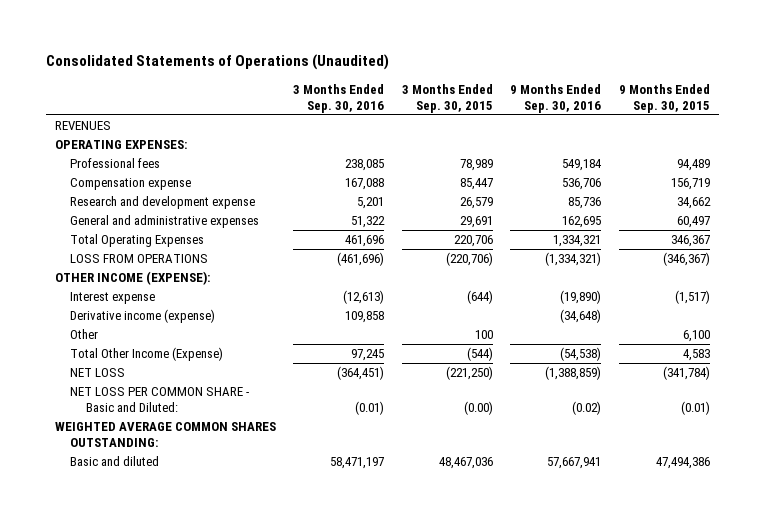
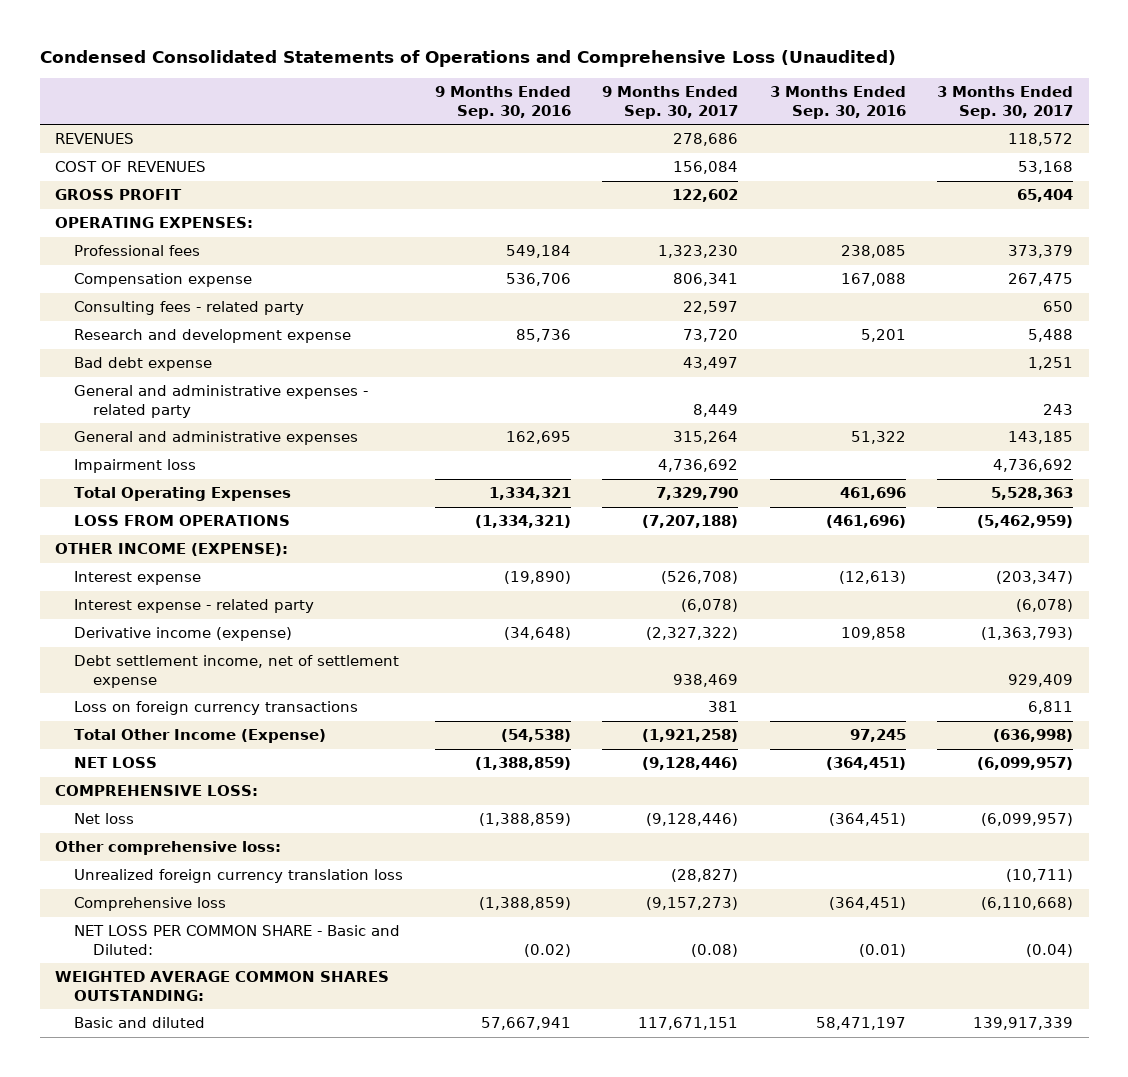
[45,54,389,71] Consolidated Statements of Operations (Unaudited) -> [39,50,896,68] Condensed Consolidated Statements of Operations and Comprehensive Loss (Unaudited)
[401,83,493,113] 3 Months Ended Sep. 30, 2015 -> none
[618,83,710,113] 9 Months Ended Sep. 30, 2015 -> none
none -> [602,86,739,119] 9 Months Ended Sep. 30, 2017
none -> [936,86,1073,119] 3 Months Ended Sep. 30, 2017
none -> [55,161,207,173] COST OF REVENUES
none -> [55,189,183,201] GROSS PROFIT
none -> [74,301,305,316] Consulting fees - related party
none -> [74,357,213,372] Bad debt expense
none -> [74,385,369,418] General and administrative expenses - related party
none -> [74,459,197,474] Impairment loss
none -> [74,599,315,614] Interest expense - related party
[70,329,99,340] Other -> none
none -> [74,655,400,688] Debt settlement income, net of settlement expense
none -> [74,701,359,716] Loss on foreign currency transactions
none -> [55,785,259,797] COMPREHENSIVE LOSS:
none -> [74,813,135,825] Net loss
none -> [55,841,282,856] Other comprehensive loss:
none -> [74,869,404,884] Unrealized foreign currency translation loss
none -> [74,897,227,912] Comprehensive loss

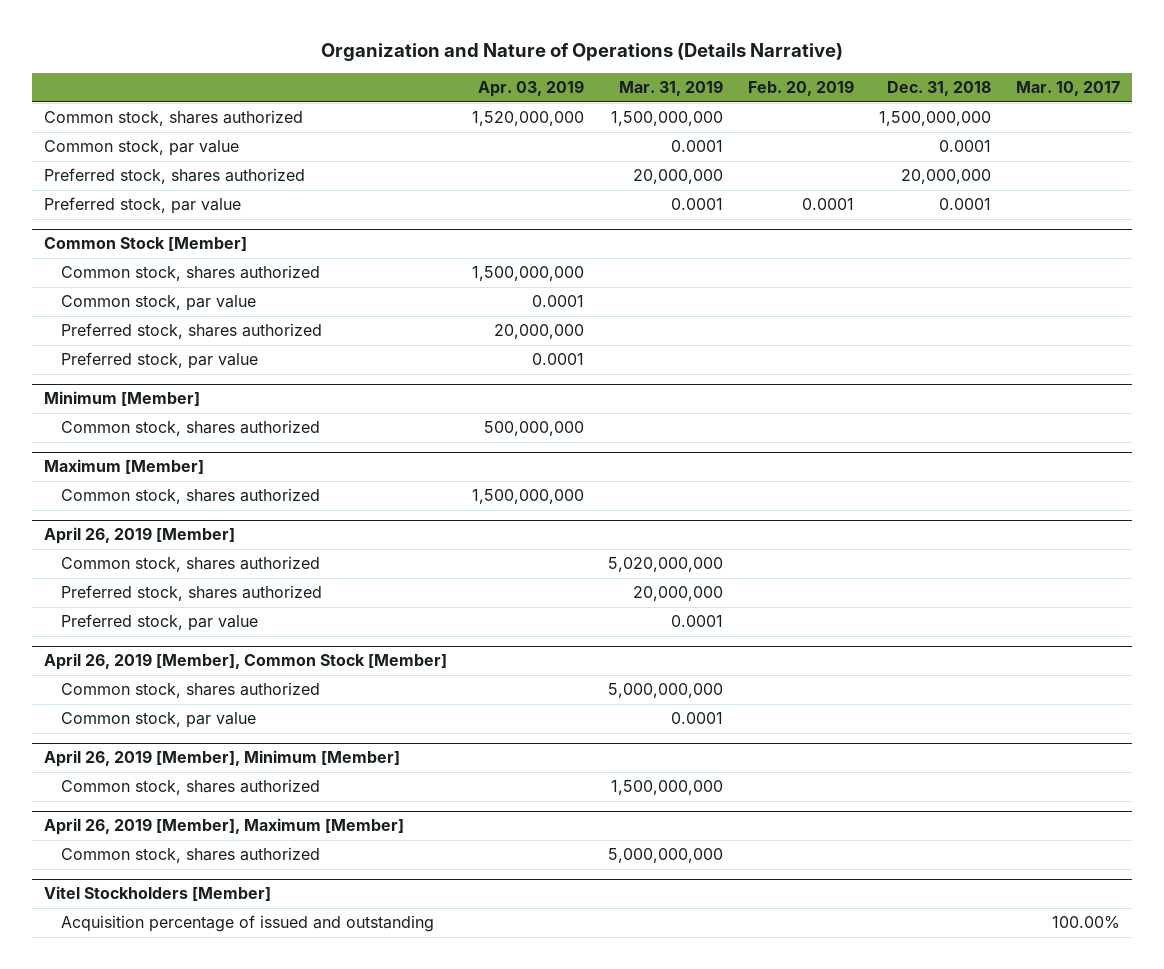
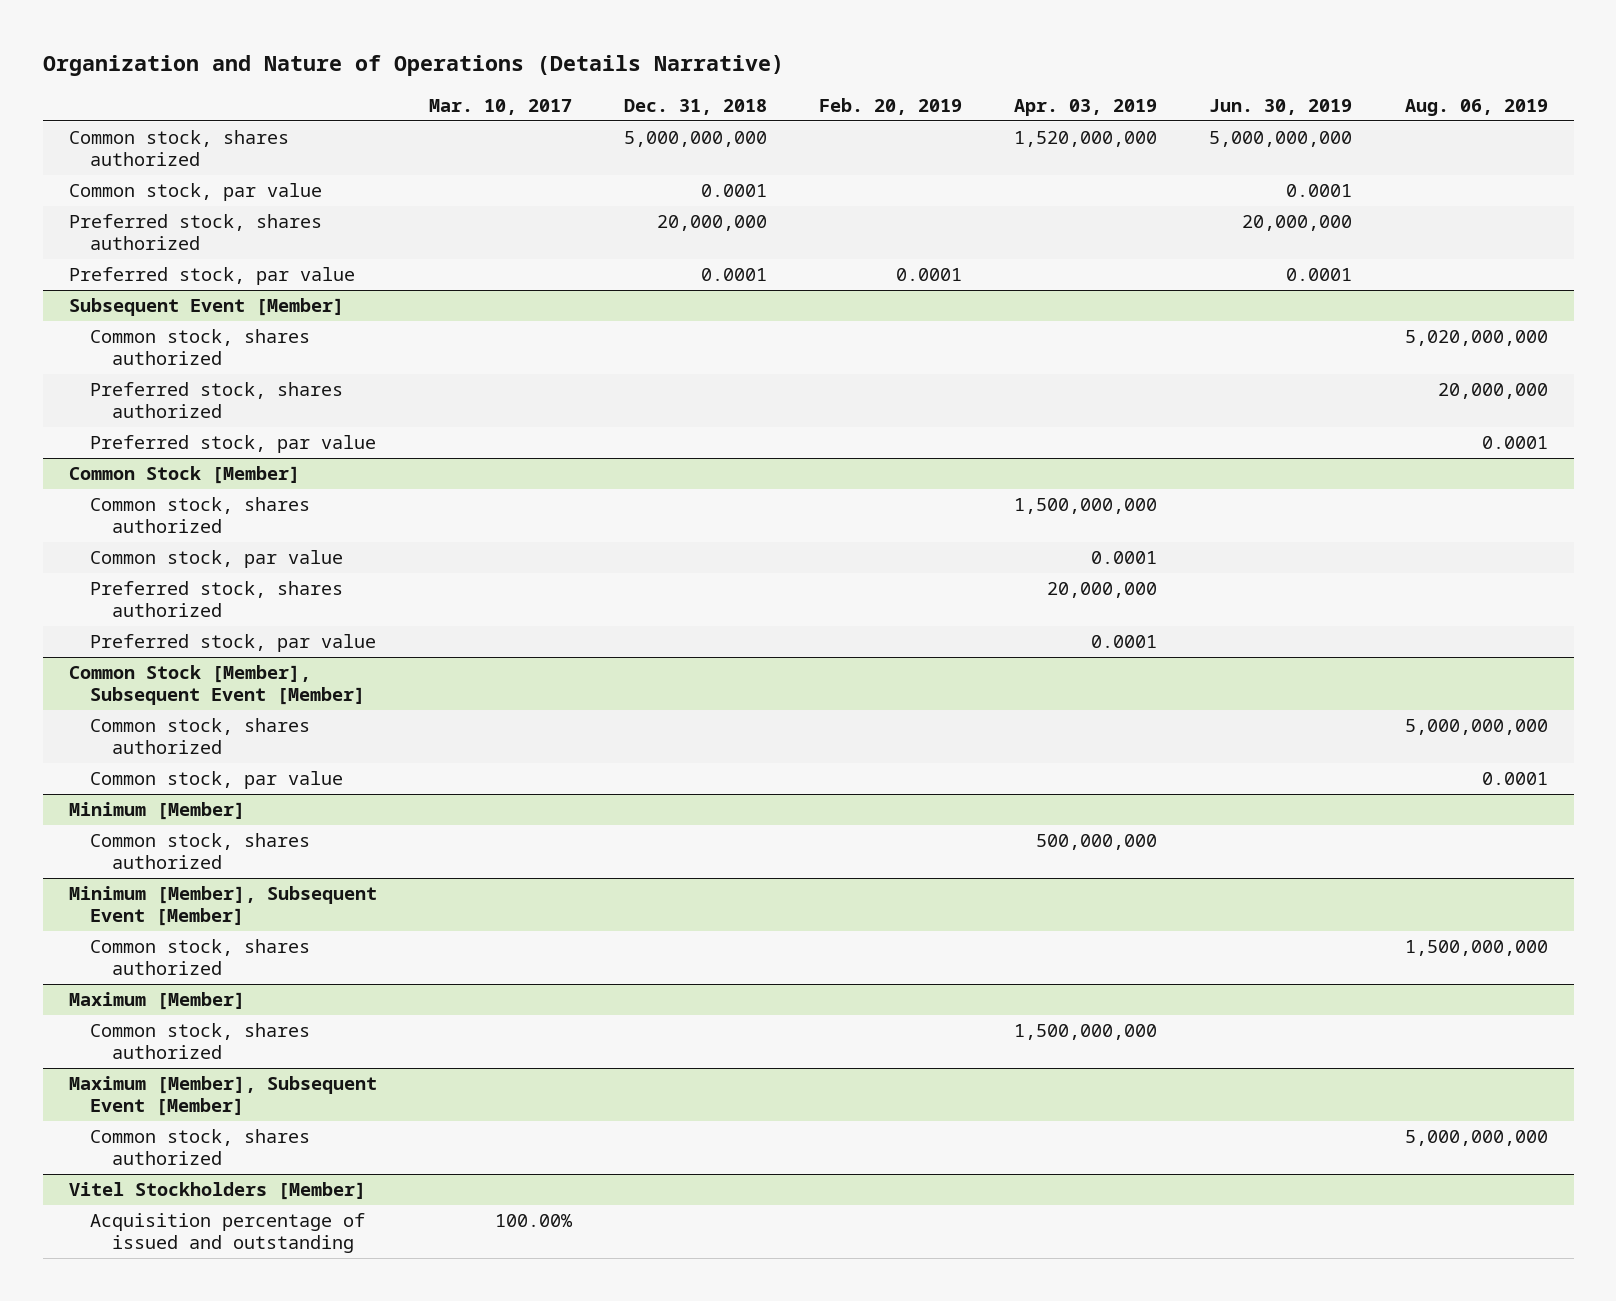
[619,80,724,97] Mar. 31, 2019 -> none
none -> [1209,98,1353,115] Jun. 30, 2019
none -> [1404,98,1548,116] Aug. 06, 2019
[878,111,991,127] 1,500,000,000 -> [624,131,768,148] 5,000,000,000
none -> [68,298,344,317] Subsequent Event [Member]
none -> [90,329,311,366] Common stock, shares authorized
none -> [90,382,344,419] Preferred stock, shares authorized
none -> [90,435,377,454] Preferred stock, par value
none -> [68,665,366,706] Common Stock [Member], Subsequent Event [Member]
none -> [90,718,311,755] Common stock, shares authorized
none -> [90,771,344,790] Common stock, par value
none -> [68,886,377,927] Minimum [Member], Subsequent Event [Member]
none -> [90,939,311,976] Common stock, shares authorized
[43,527,235,545] April 26, 2019 [Member] -> none
[60,556,320,573] Common stock, shares authorized -> none
[60,585,322,602] Preferred stock, shares authorized -> none
[60,614,258,632] Preferred stock, par value -> none
[43,653,447,671] April 26, 2019 [Member], Common Stock [Member] -> none
[60,682,320,699] Common stock, shares authorized -> none
[60,712,256,729] Common stock, par value -> none
[43,750,400,768] April 26, 2019 [Member], Minimum [Member] -> none
[60,779,320,796] Common stock, shares authorized -> none
[43,818,404,836] April 26, 2019 [Member], Maximum [Member] -> none
[60,847,320,864] Common stock, shares authorized -> none
none -> [68,1076,377,1117] Maximum [Member], Subsequent Event [Member]
none -> [90,1129,311,1166] Common stock, shares authorized

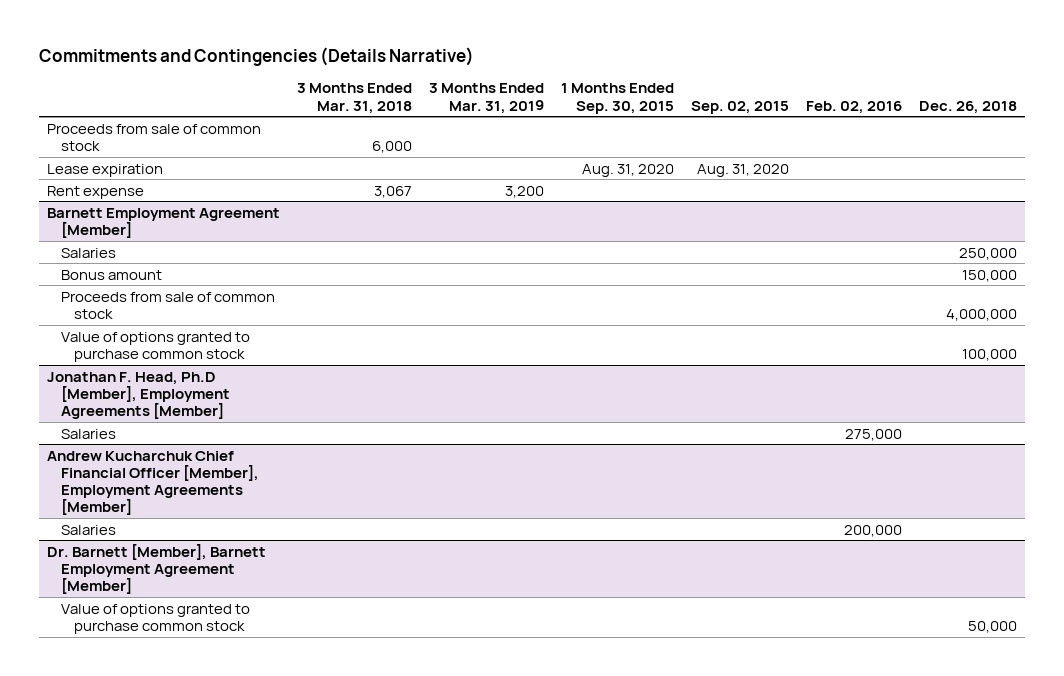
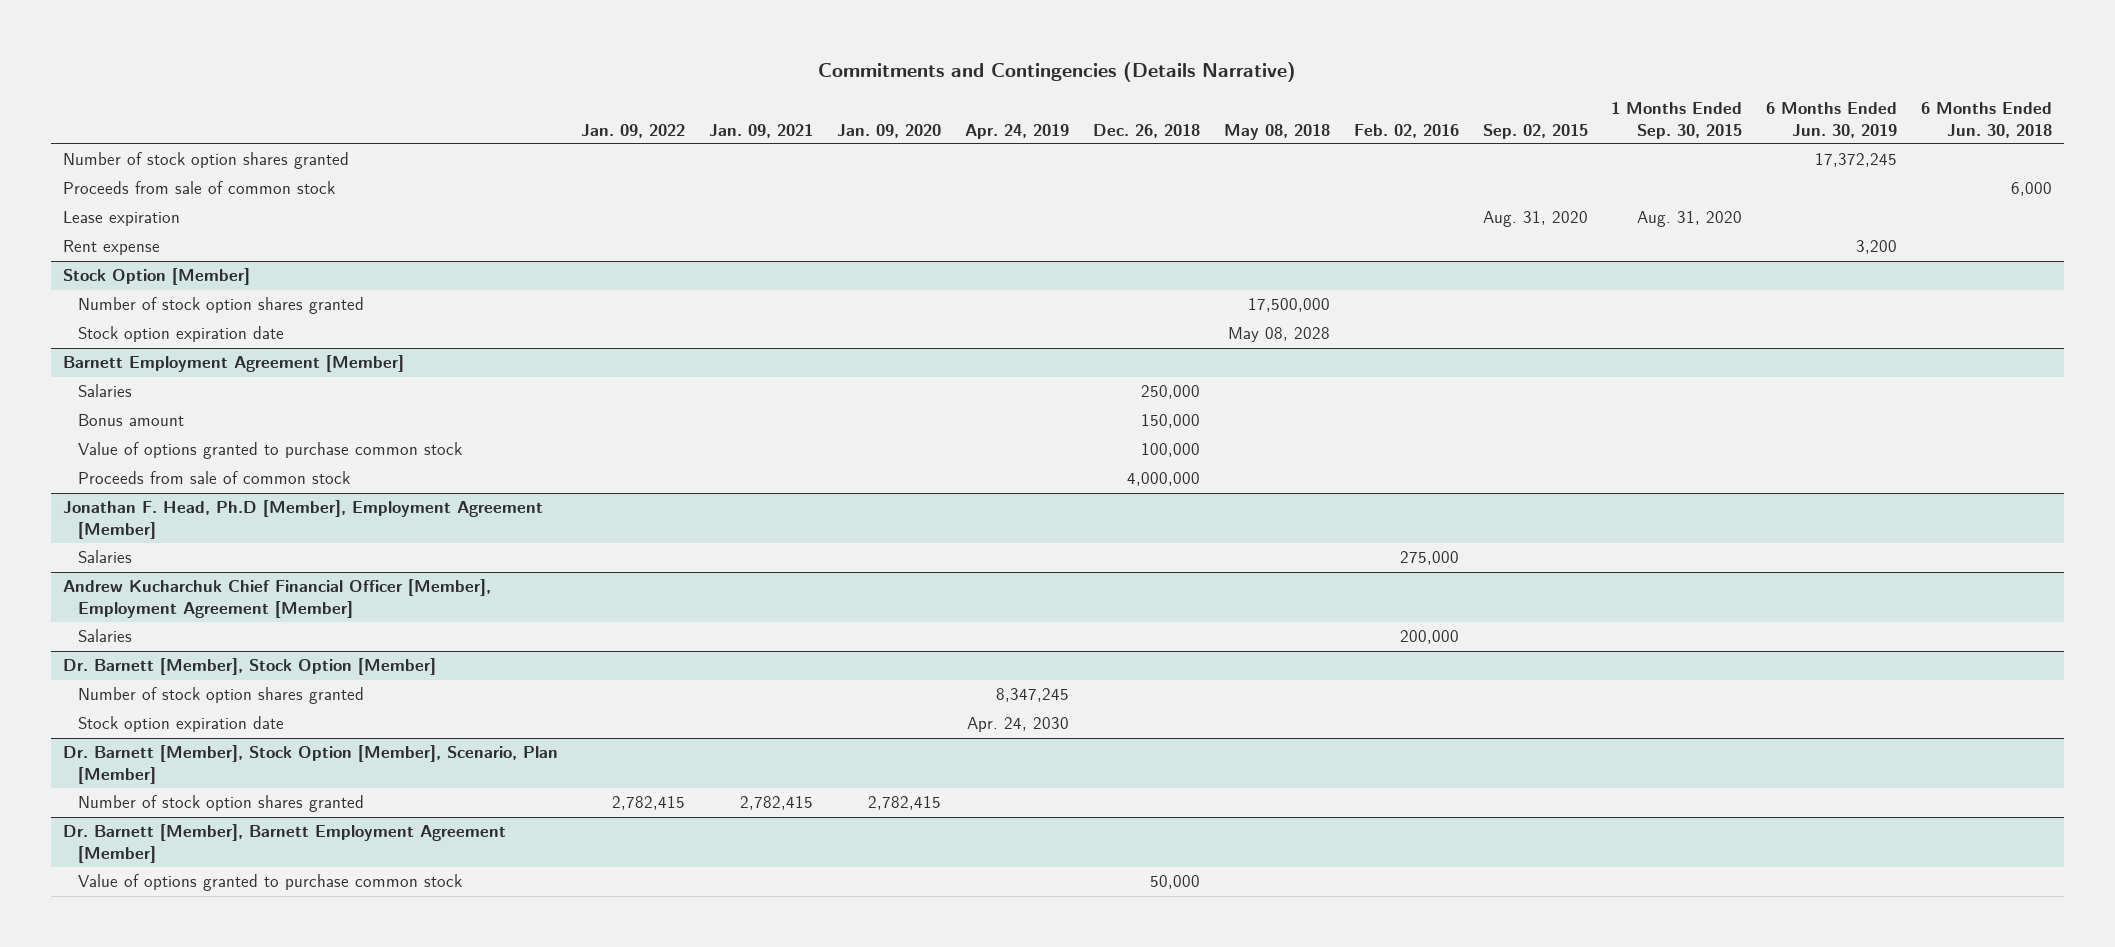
[297,83,413,114] 3 Months Ended Mar. 31, 2018 -> none
[429,83,545,114] 3 Months Ended Mar. 31, 2019 -> none
none -> [581,123,686,138] Jan. 09, 2022
none -> [709,123,814,138] Jan. 09, 2021
none -> [837,123,942,138] Jan. 09, 2020
none -> [965,123,1070,139] Apr. 24, 2019
none -> [1223,123,1330,140] May 08, 2018
none -> [1766,101,1898,138] 6 Months Ended Jun. 30, 2019
none -> [1921,101,2053,138] 6 Months Ended Jun. 30, 2018
none -> [62,152,349,170] Number of stock option shares granted
none -> [62,268,250,286] Stock Option [Member]
none -> [77,297,364,315] Number of stock option shares granted
none -> [77,326,284,343] Stock option expiration date
[60,291,275,319] Proceeds from sale of common stock -> [77,471,350,485] Proceeds from sale of common stock
[47,371,230,420] Jonathan F. Head, Ph.D [Member], Employment Agreements [Member] -> [62,500,543,539] Jonathan F. Head, Ph.D [Member], Employment Agreement [Member]
[47,450,259,516] Andrew Kucharchuk Chief Financial Officer [Member], Employment Agreements [Member] -> [62,579,491,618] Andrew Kucharchuk Chief Financial Officer [Member], Employment Agreement [Member]
none -> [62,658,436,676] Dr. Barnett [Member], Stock Option [Member]
none -> [77,687,364,705] Number of stock option shares granted
none -> [77,716,284,733] Stock option expiration date
none -> [62,745,558,784] Dr. Barnett [Member], Stock Option [Member], Scenario, Plan [Member]
none -> [77,795,364,813] Number of stock option shares granted

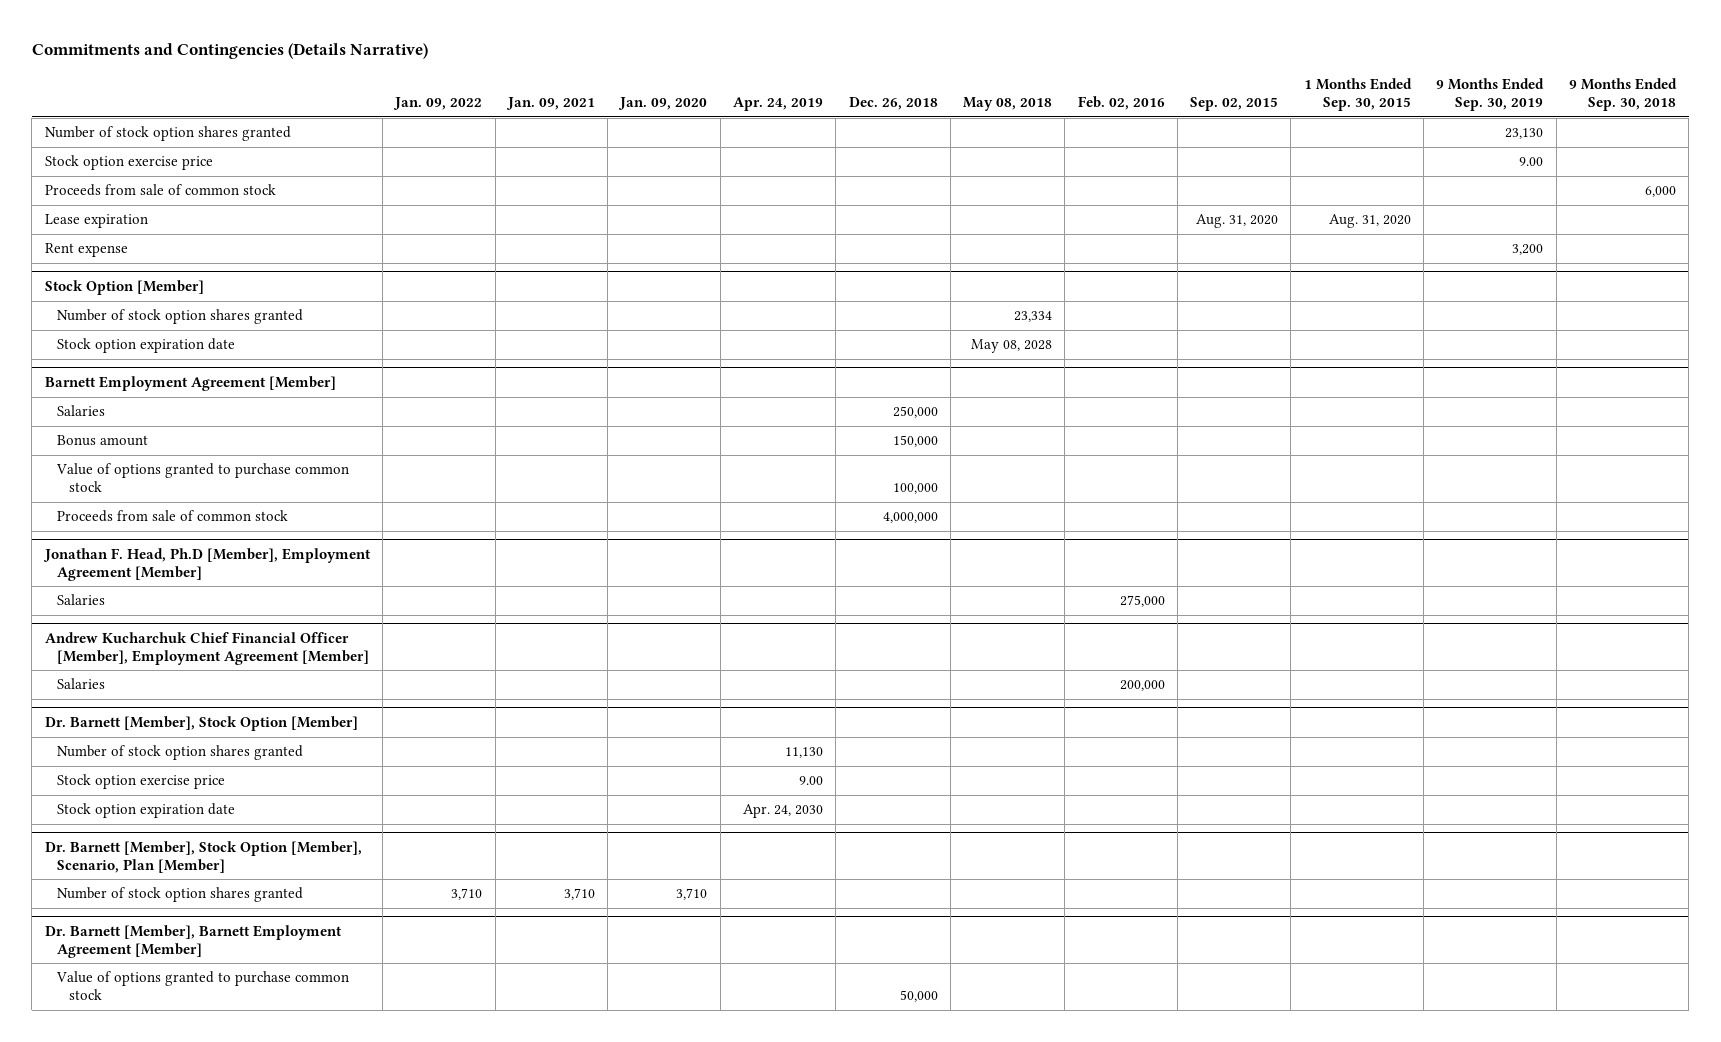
[1766,101,1898,138] 6 Months Ended Jun. 30, 2019 -> none
[1921,101,2053,138] 6 Months Ended Jun. 30, 2018 -> none
none -> [1436,78,1545,111] 9 Months Ended Sep. 30, 2019
none -> [1568,78,1677,111] 9 Months Ended Sep. 30, 2018
none -> [44,155,213,171] Stock option exercise price
[1247,298,1330,313] 17,500,000 -> [1014,311,1053,323] 23,334
[996,688,1070,703] 8,347,245 -> [784,747,823,759] 11,130
none -> [56,774,225,790] Stock option exercise price
[612,796,686,811] 2,782,415 -> [451,888,483,901] 3,710
[740,796,814,811] 2,782,415 -> [563,888,595,901] 3,710
[868,796,942,811] 2,782,415 -> [676,888,708,901] 3,710

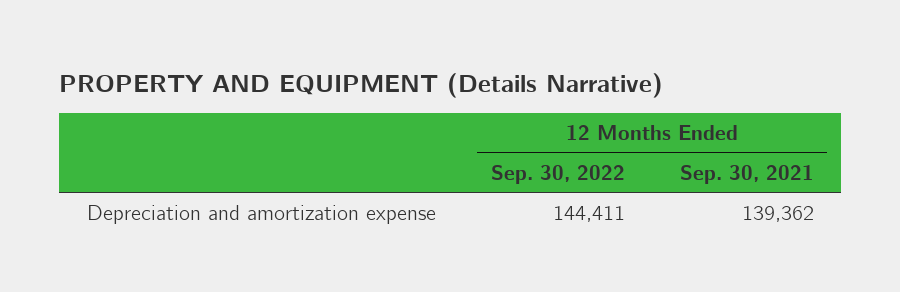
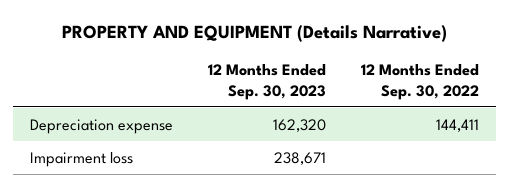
[679,164,814,184] Sep. 30, 2021 -> none
none -> [208,64,327,100] 12 Months Ended Sep. 30, 2023
[86,205,436,225] Depreciation and amortization expense -> [30,118,174,134] Depreciation expense
none -> [30,151,134,167] Impairment loss

